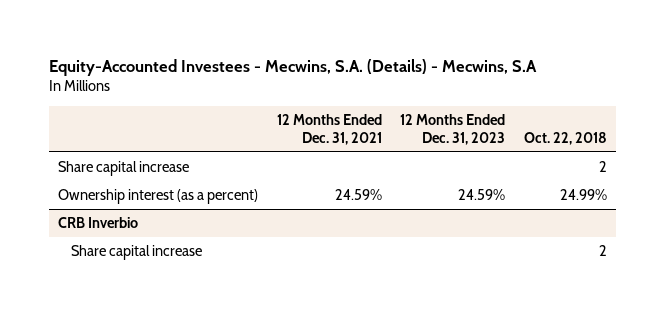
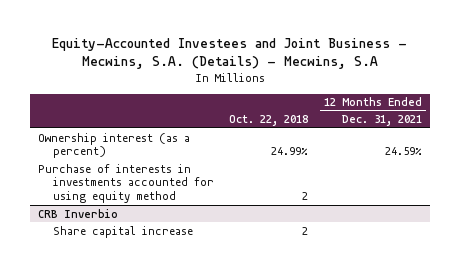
[49,58,538,76] Equity-Accounted Investees - Mecwins, S.A. (Details) - Mecwins, S.A -> [51,37,407,70] Equity-Accounted Investees and Joint Business - Mecwins, S.A. (Details) - Mecwins, S.A
[400,113,506,145] 12 Months Ended Dec. 31, 2023 -> none
[58,160,190,176] Share capital increase -> none
none -> [37,163,214,204] Purchase of interests in investments accounted for using equity method

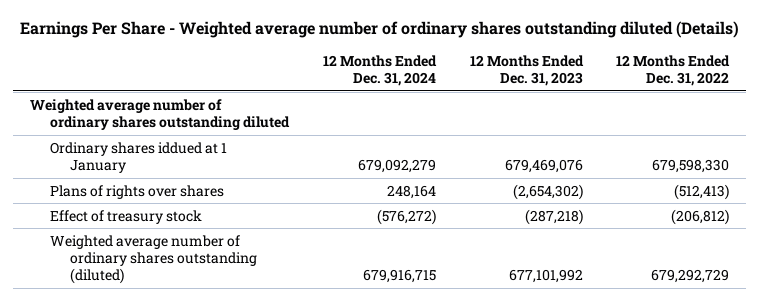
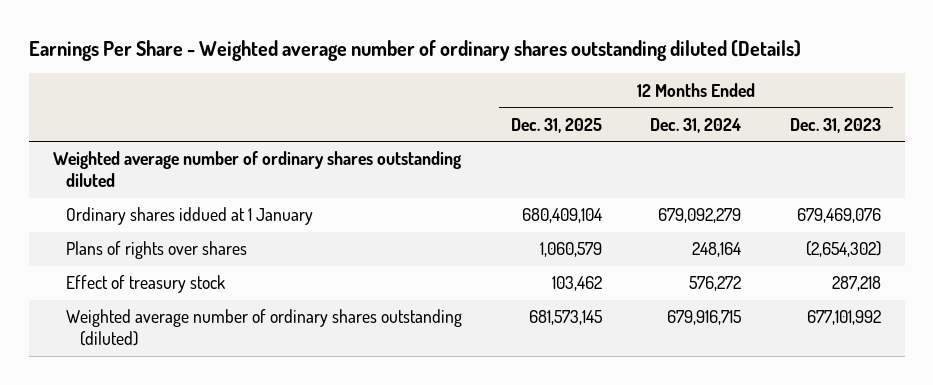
[616,54,731,86] 12 Months Ended Dec. 31, 2022 -> none
none -> [510,117,602,133] Dec. 31, 2025
[376,208,436,225] (576,272) -> [689,276,742,292] 576,272
[524,208,583,225] (287,218) -> [831,276,881,292] 287,218

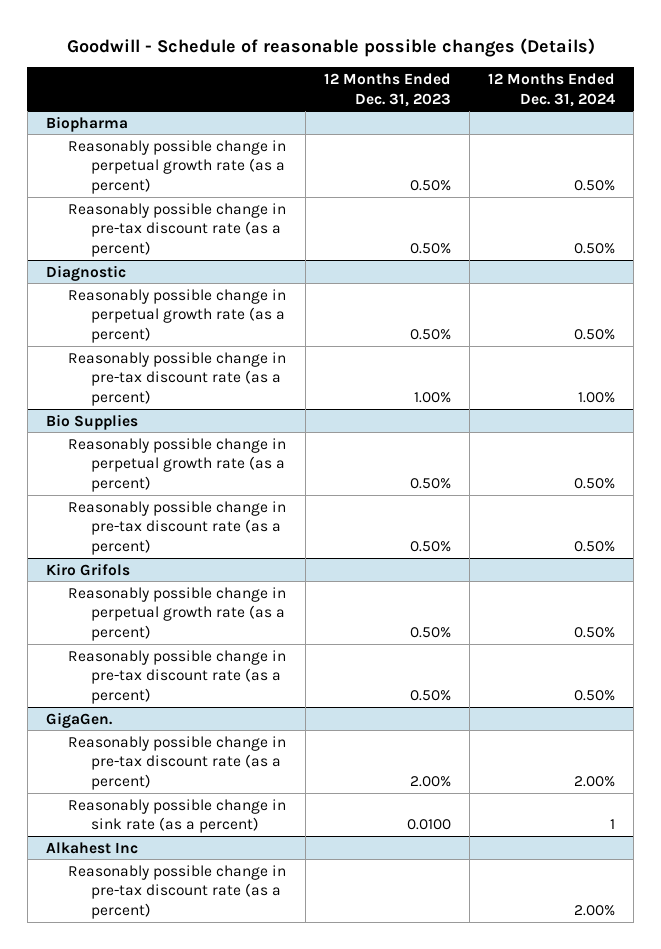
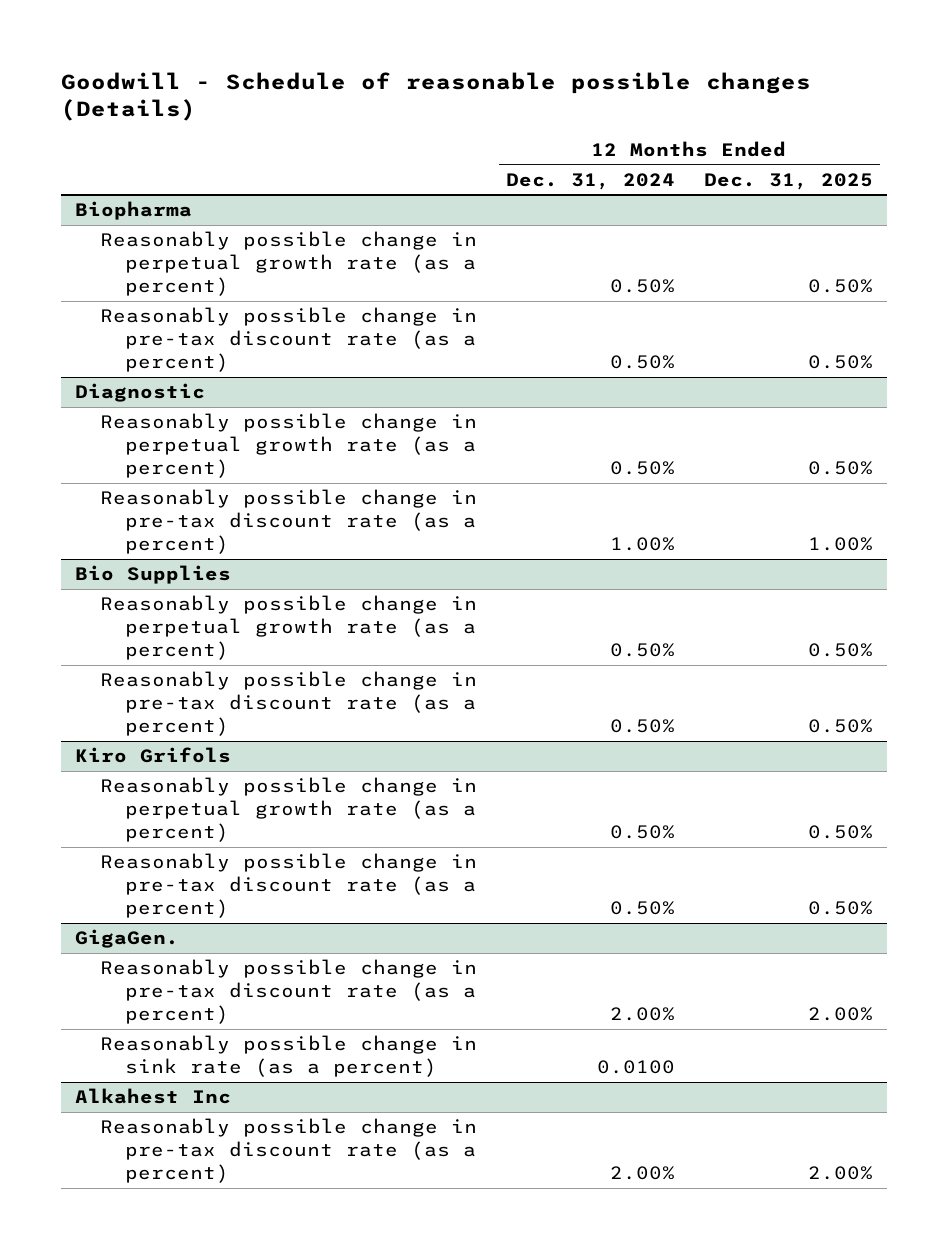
[323,72,451,107] 12 Months Ended Dec. 31, 2023 -> none
none -> [703,172,873,190] Dec. 31, 2025
[610,819,616,830] 1 -> [596,1060,675,1075] 0.0100

